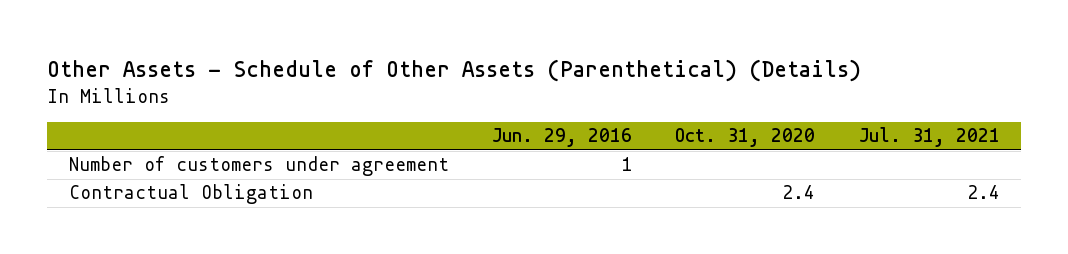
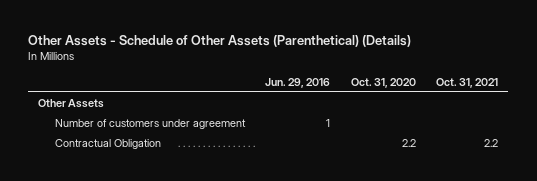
[858,127,1000,148] Jul. 31, 2021 -> none
none -> [436,77,499,88] Oct. 31, 2021
none -> [38,99,105,109] Other Assets
[782,185,816,200] 2.4 -> [401,139,416,148] 2.2

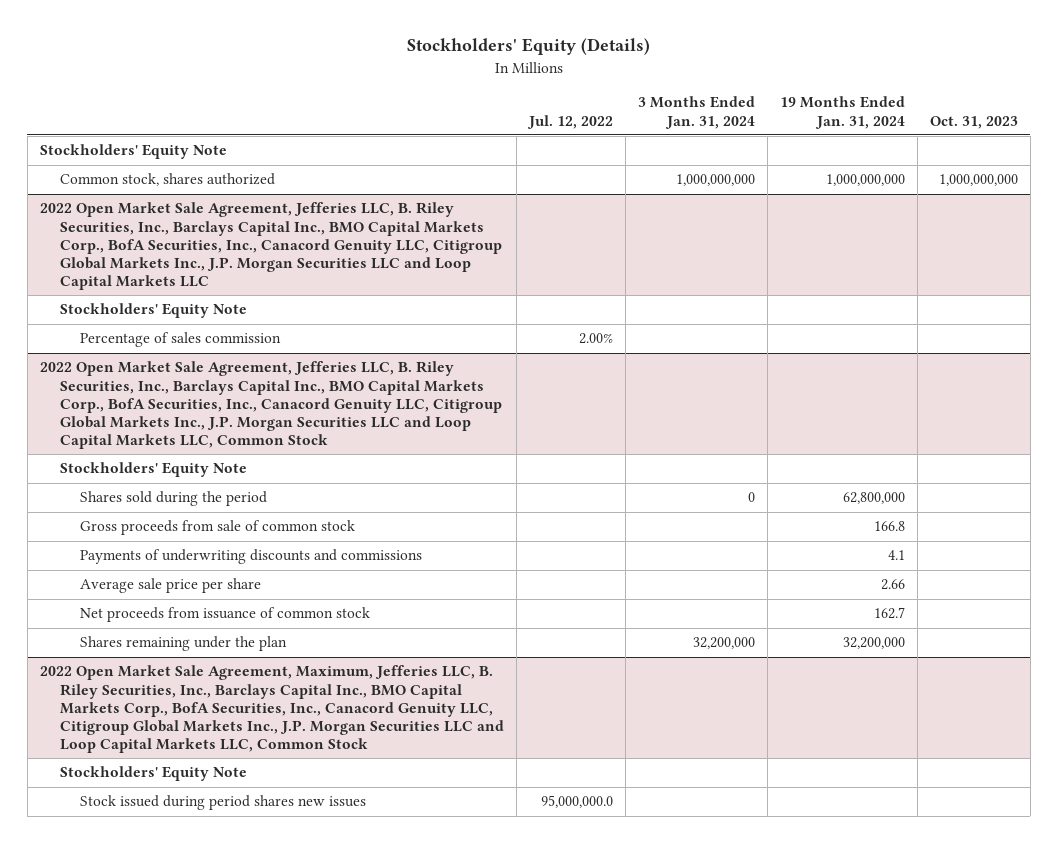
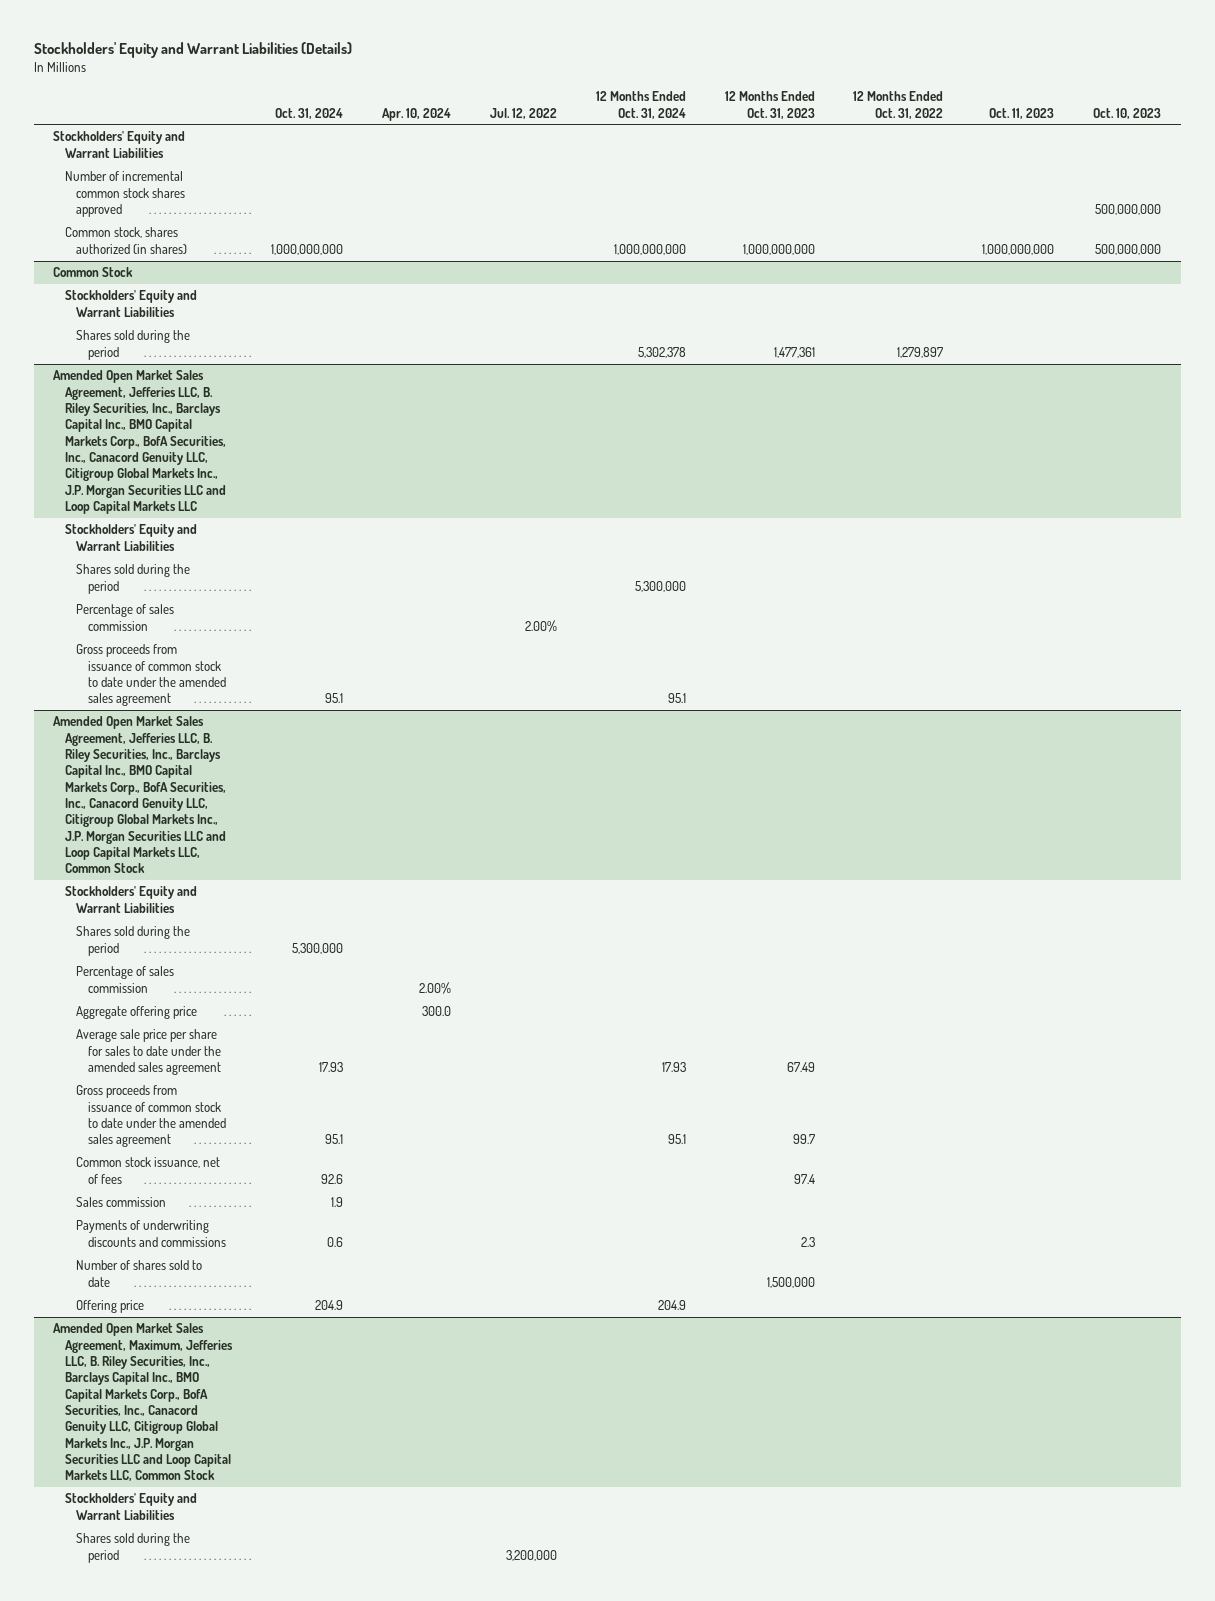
[406,38,650,56] Stockholders' Equity (Details) -> [33,42,352,59] Stockholders' Equity and Warrant Liabilities (Details)
[637,96,755,129] 3 Months Ended Jan. 31, 2024 -> none
[779,96,905,129] 19 Months Ended Jan. 31, 2024 -> none
[929,115,1018,129] Oct. 31, 2023 -> none
none -> [274,107,343,119] Oct. 31, 2024
none -> [381,107,451,121] Apr. 10, 2024
none -> [595,91,686,119] 12 Months Ended Oct. 31, 2024
none -> [724,91,815,119] 12 Months Ended Oct. 31, 2023
none -> [853,91,944,119] 12 Months Ended Oct. 31, 2022
none -> [989,107,1055,119] Oct. 11, 2023
none -> [1093,107,1162,119] Oct. 10, 2023
[39,144,227,160] Stockholders' Equity Note -> [53,131,186,158] Stockholders' Equity and Warrant Liabilities
none -> [64,171,186,218] Number of incremental common stock shares approved
[60,173,276,187] Common stock, shares authorized -> [64,227,188,254] Common stock, shares authorized (in shares)
none -> [53,267,134,278] Common Stock
none -> [64,290,197,317] Stockholders' Equity and Warrant Liabilities
none -> [76,330,191,360] Shares sold during the period
[39,202,503,291] 2022 Open Market Sale Agreement, Jefferies LLC, B. Riley Securities, Inc., Barclays Capital Inc., BMO Capital Markets Corp., BofA Securities, Inc., Canacord Genuity LLC, Citigroup Global Markets Inc., J.P. Morgan Securities LLC and Loop Capital Markets LLC -> [53,370,226,515] Amended Open Market Sales Agreement, Jefferies LLC, B. Riley Securities, Inc., Barclays Capital Inc., BMO Capital Markets Corp., BofA Securities, Inc., Canacord Genuity LLC, Citigroup Global Markets Inc., J.P. Morgan Securities LLC and Loop Capital Markets LLC
[60,303,248,319] Stockholders' Equity Note -> [64,524,197,551] Stockholders' Equity and Warrant Liabilities
none -> [76,564,191,594] Shares sold during the period
none -> [76,644,226,707] Gross proceeds from issuance of common stock to date under the amended sales agreement
[39,361,503,450] 2022 Open Market Sale Agreement, Jefferies LLC, B. Riley Securities, Inc., Barclays Capital Inc., BMO Capital Markets Corp., BofA Securities, Inc., Canacord Genuity LLC, Citigroup Global Markets Inc., J.P. Morgan Securities LLC and Loop Capital Markets LLC, Common Stock -> [53,716,226,874] Amended Open Market Sales Agreement, Jefferies LLC, B. Riley Securities, Inc., Barclays Capital Inc., BMO Capital Markets Corp., BofA Securities, Inc., Canacord Genuity LLC, Citigroup Global Markets Inc., J.P. Morgan Securities LLC and Loop Capital Markets LLC, Common Stock
[60,462,248,478] Stockholders' Equity Note -> [64,886,197,913] Stockholders' Equity and Warrant Liabilities
none -> [76,966,175,993] Percentage of sales commission
none -> [76,1006,198,1020] Aggregate offering price
none -> [76,1029,221,1076] Average sale price per share for sales to date under the amended sales agreement
none -> [76,1085,226,1148] Gross proceeds from issuance of common stock to date under the amended sales agreement
[80,520,356,536] Gross proceeds from sale of common stock -> [76,1157,221,1184] Common stock issuance, net of fees
none -> [76,1197,167,1208] Sales commission
[80,578,262,594] Average sale price per share -> none
[80,607,371,623] Net proceeds from issuance of common stock -> none
[80,636,288,652] Shares remaining under the plan -> none
none -> [76,1260,203,1287] Number of shares sold to date
none -> [76,1300,145,1314] Offering price
[39,665,505,754] 2022 Open Market Sale Agreement, Maximum, Jefferies LLC, B. Riley Securities, Inc., Barclays Capital Inc., BMO Capital Markets Corp., BofA Securities, Inc., Canacord Genuity LLC, Citigroup Global Markets Inc., J.P. Morgan Securities LLC and Loop Capital Markets LLC, Common Stock -> [53,1323,233,1482] Amended Open Market Sales Agreement, Maximum, Jefferies LLC, B. Riley Securities, Inc., Barclays Capital Inc., BMO Capital Markets Corp., BofA Securities, Inc., Canacord Genuity LLC, Citigroup Global Markets Inc., J.P. Morgan Securities LLC and Loop Capital Markets LLC, Common Stock
[60,766,248,782] Stockholders' Equity Note -> [64,1493,197,1520] Stockholders' Equity and Warrant Liabilities
[80,795,367,811] Stock issued during period shares new issues -> [76,1533,191,1563] Shares sold during the period
[540,795,613,809] 95,000,000.0 -> [505,1549,557,1561] 3,200,000

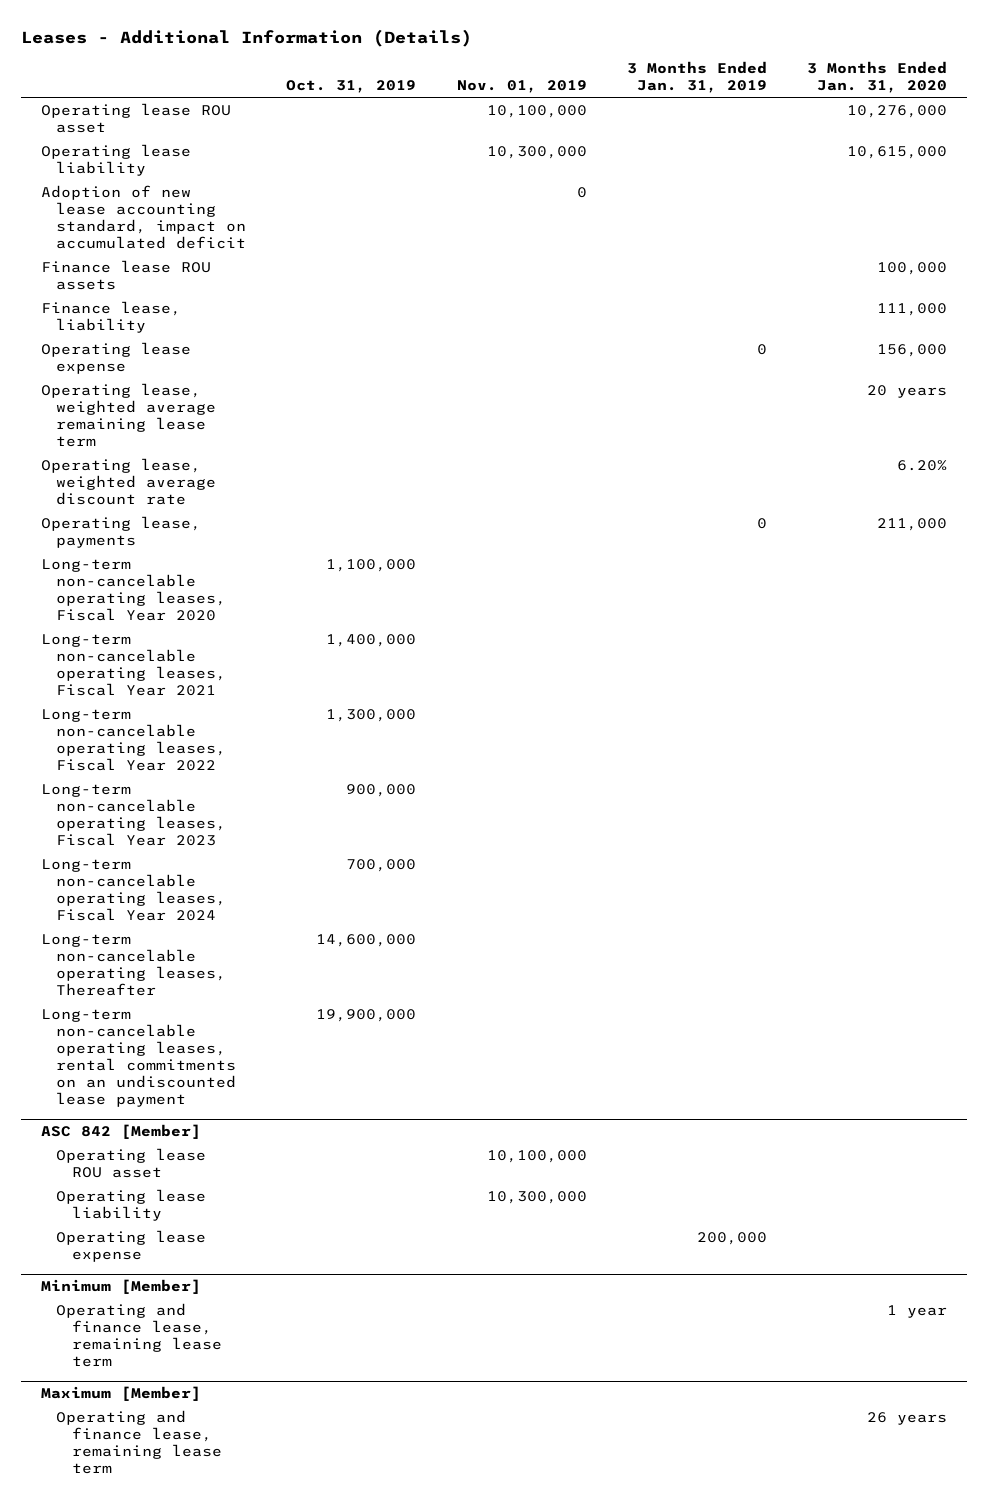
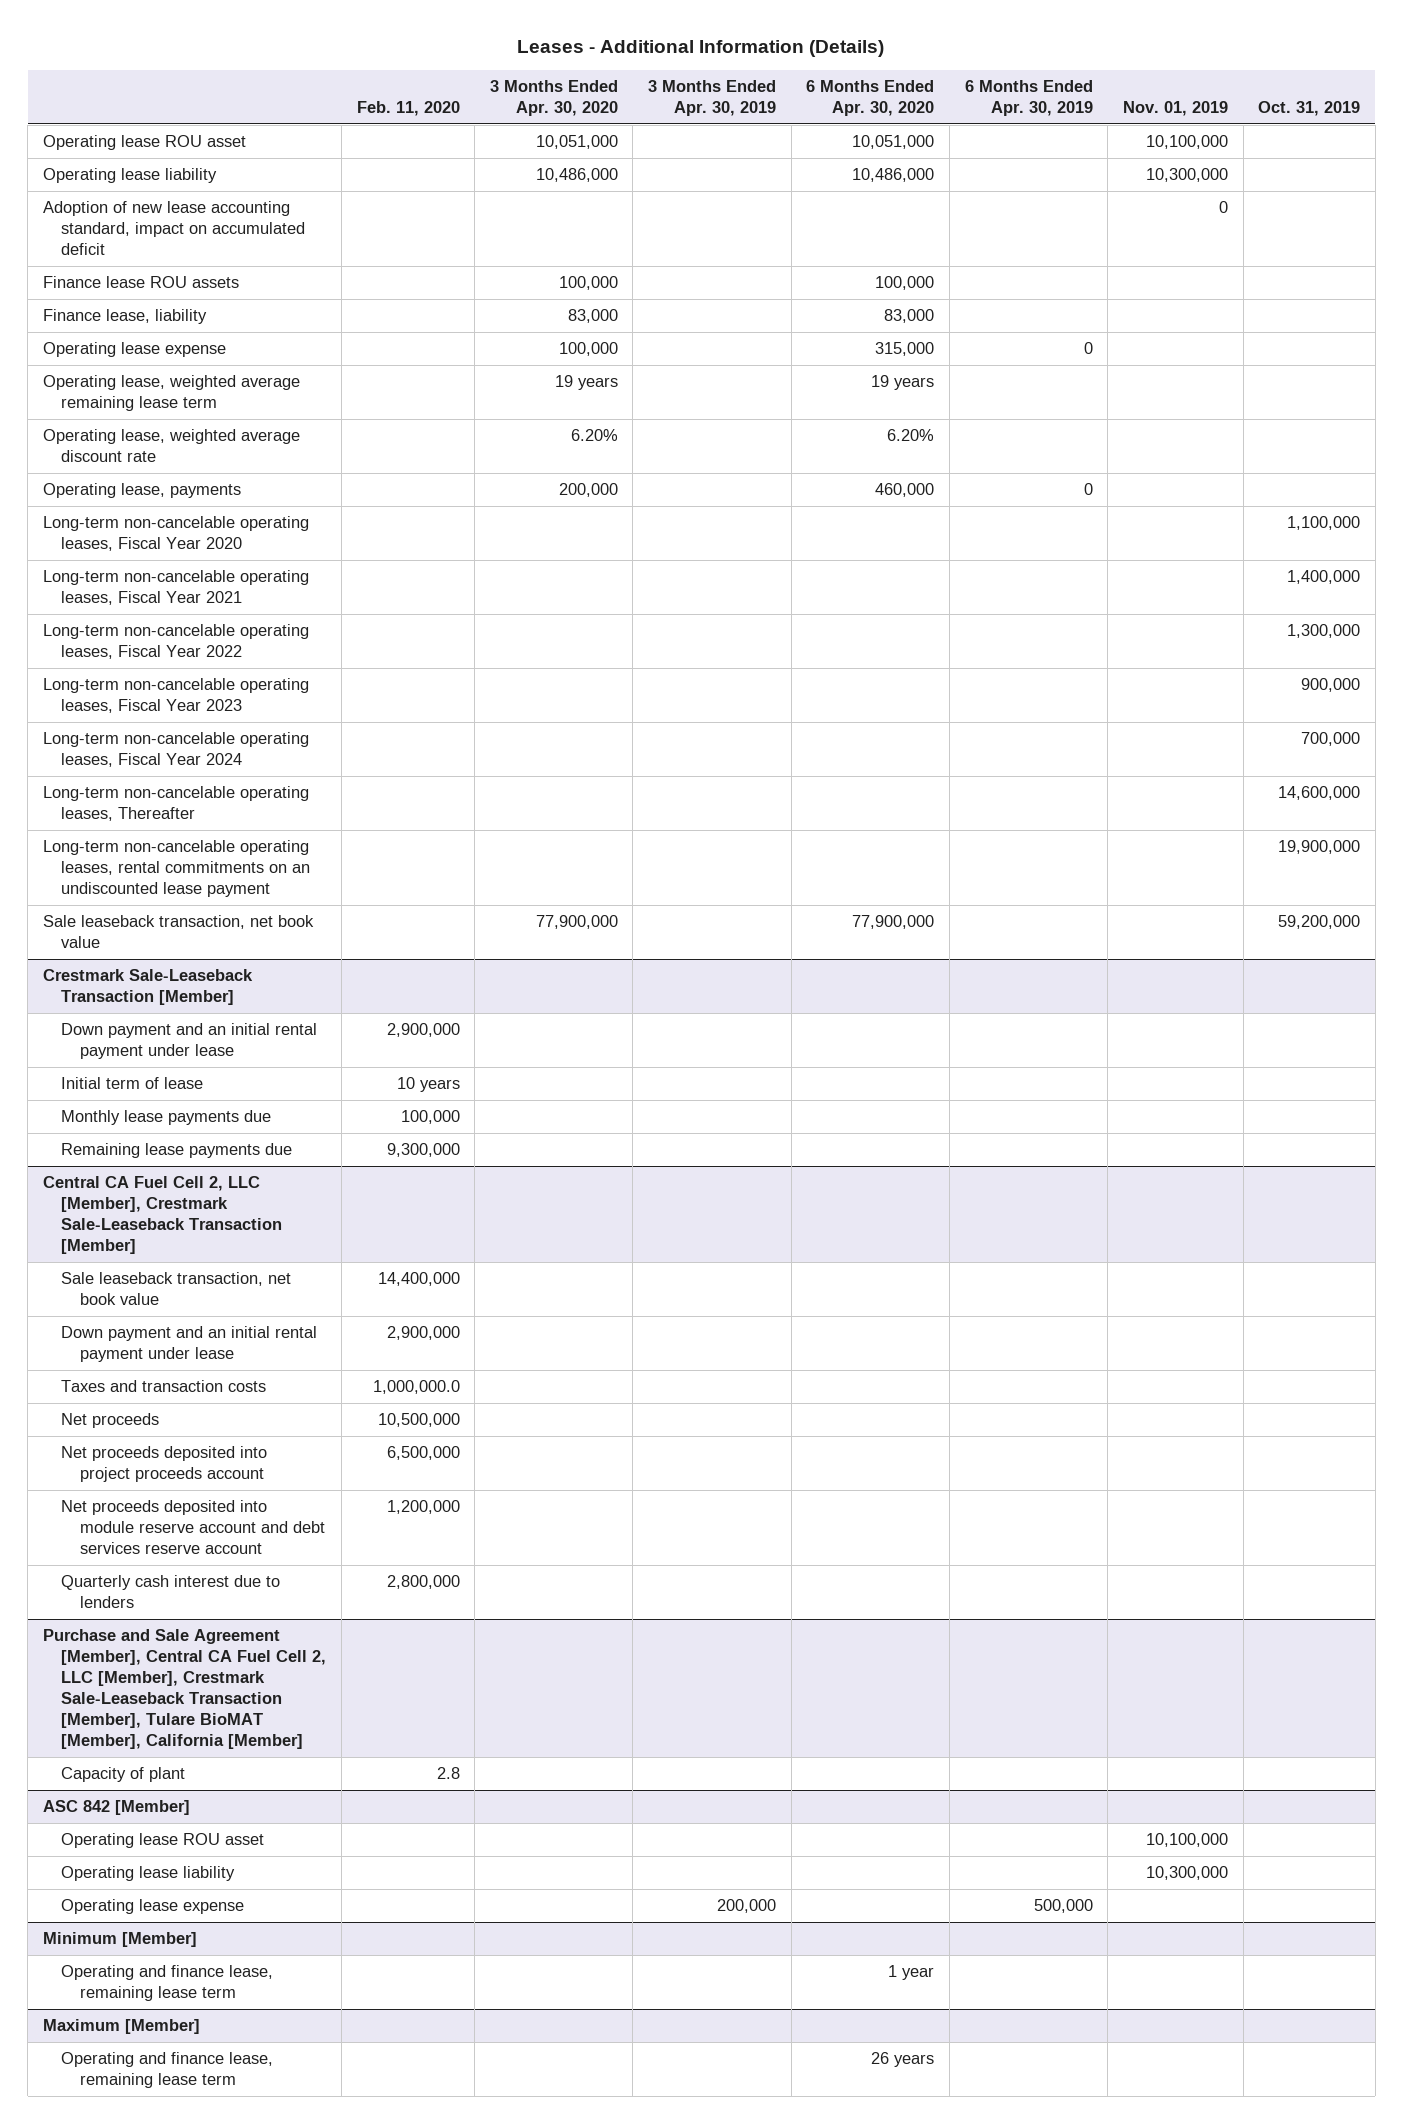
[626,61,767,94] 3 Months Ended Jan. 31, 2019 -> none
[807,61,948,94] 3 Months Ended Jan. 31, 2020 -> none
none -> [356,100,460,116] Feb. 11, 2020
none -> [489,79,618,116] 3 Months Ended Apr. 30, 2020
none -> [648,79,777,116] 3 Months Ended Apr. 30, 2019
none -> [806,79,935,116] 6 Months Ended Apr. 30, 2020
none -> [964,79,1093,116] 6 Months Ended Apr. 30, 2019
none -> [42,915,314,949] Sale leaseback transaction, net book value
none -> [42,969,253,1006] Crestmark Sale-Leaseback Transaction [Member]
none -> [61,1023,318,1060] Down payment and an initial rental payment under lease
none -> [61,1077,204,1090] Initial term of lease
none -> [61,1110,272,1126] Monthly lease payments due
none -> [61,1143,293,1159] Remaining lease payments due
none -> [42,1176,283,1255] Central CA Fuel Cell 2, LLC [Member], Crestmark Sale-Leaseback Transaction [Member]
none -> [61,1272,292,1306] Sale leaseback transaction, net book value
none -> [61,1326,318,1363] Down payment and an initial rental payment under lease
none -> [61,1380,267,1393] Taxes and transaction costs
none -> [61,1413,160,1429] Net proceeds
none -> [61,1446,268,1483] Net proceeds deposited into project proceeds account
none -> [61,1500,325,1555] Net proceeds deposited into module reserve account and debt services reserve account
none -> [61,1575,281,1609] Quarterly cash interest due to lenders
none -> [42,1629,327,1750] Purchase and Sale Agreement [Member], Central CA Fuel Cell 2, LLC [Member], Crestmark Sale-Leaseback Transaction [Member], Tulare BioMAT [Member], California [Member]
none -> [61,1767,186,1783] Capacity of plant

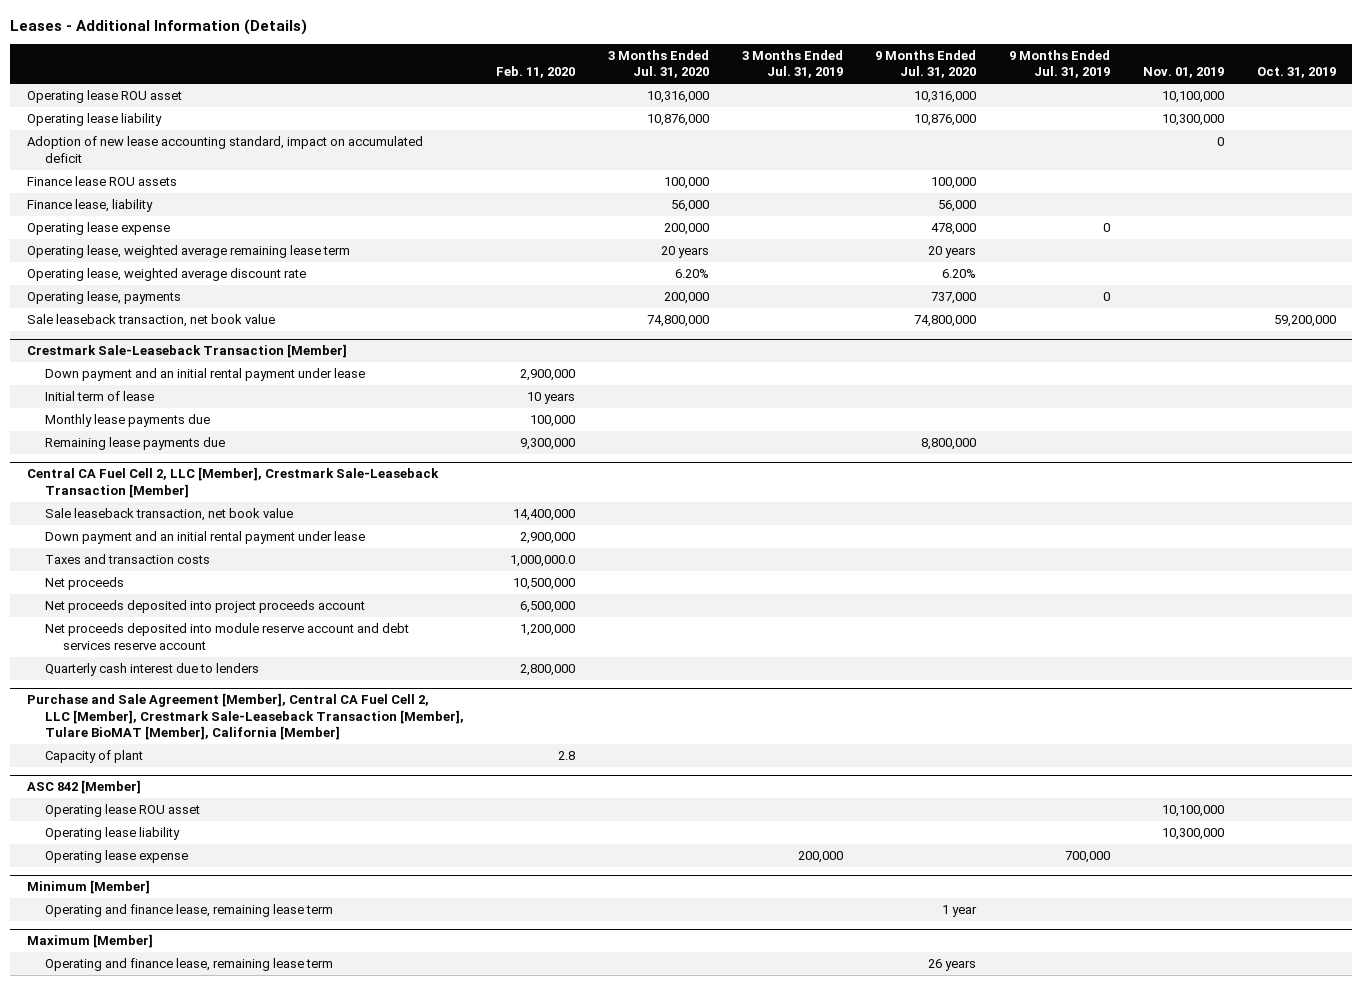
[489,79,618,116] 3 Months Ended Apr. 30, 2020 -> none
[648,79,777,116] 3 Months Ended Apr. 30, 2019 -> none
[806,79,935,116] 6 Months Ended Apr. 30, 2020 -> none
[964,79,1093,116] 6 Months Ended Apr. 30, 2019 -> none
none -> [608,50,710,79] 3 Months Ended Jul. 31, 2020
none -> [741,50,843,79] 3 Months Ended Jul. 31, 2019
none -> [875,50,977,79] 9 Months Ended Jul. 31, 2020
none -> [1009,50,1111,79] 9 Months Ended Jul. 31, 2019
[42,516,309,552] Long-term non-cancelable operating leases, Fiscal Year 2020 -> none
[42,570,309,606] Long-term non-cancelable operating leases, Fiscal Year 2021 -> none
[42,624,309,660] Long-term non-cancelable operating leases, Fiscal Year 2022 -> none
[42,678,309,714] Long-term non-cancelable operating leases, Fiscal Year 2023 -> none
[42,732,309,768] Long-term non-cancelable operating leases, Fiscal Year 2024 -> none
[42,786,309,822] Long-term non-cancelable operating leases, Thereafter -> none
[42,840,311,898] Long-term non-cancelable operating leases, rental commitments on an undiscounted lease payment -> none

